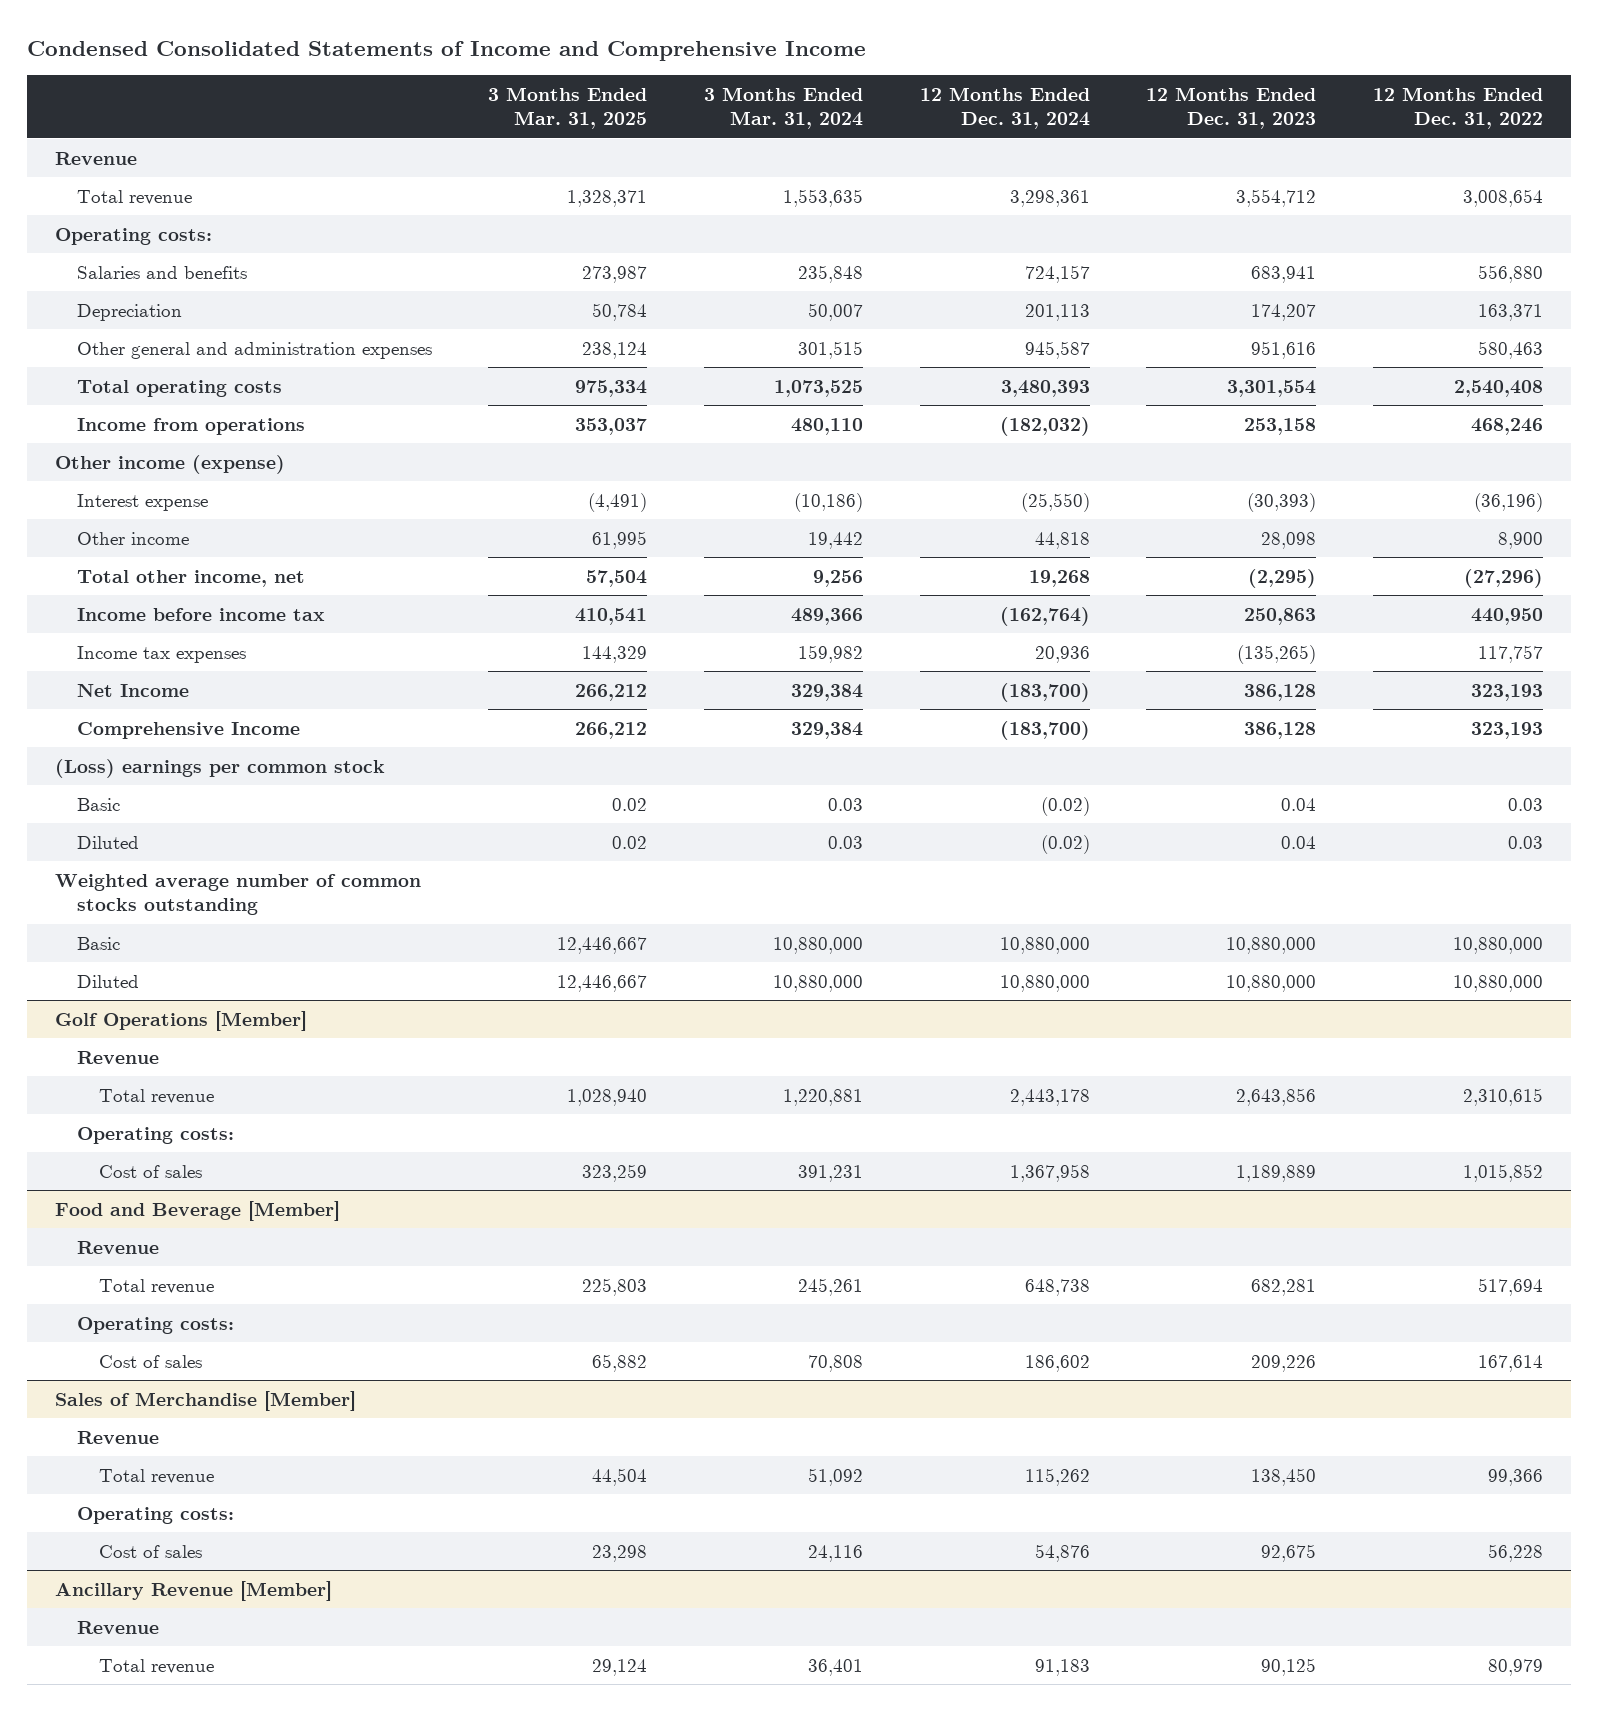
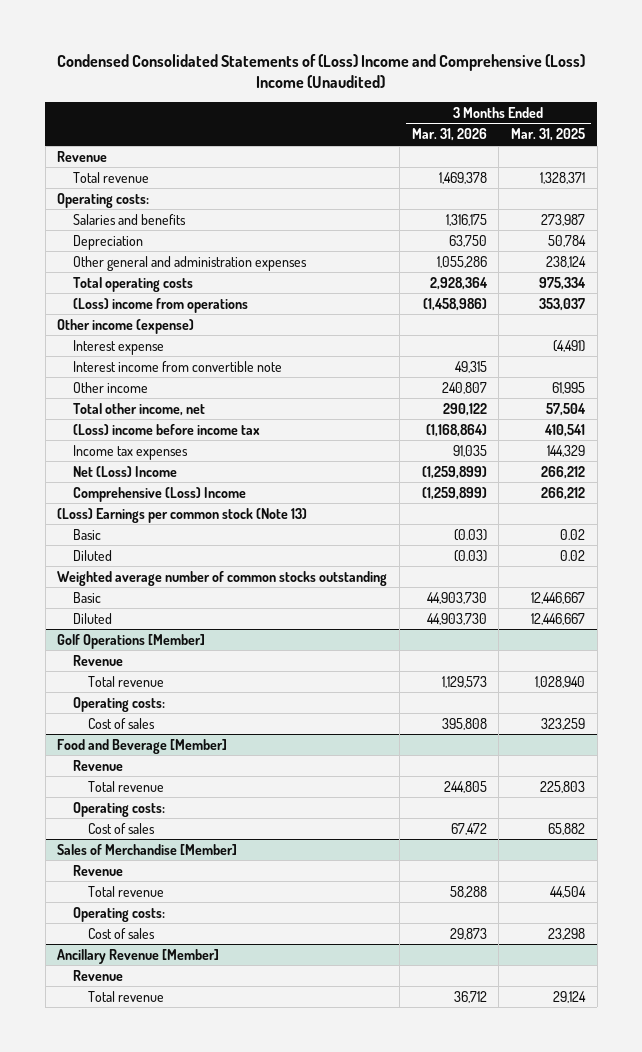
[26,41,866,62] Condensed Consolidated Statements of Income and Comprehensive Income -> [57,53,586,89] Condensed Consolidated Statements of (Loss) Income and Comprehensive (Loss) Income (Unaudited)
[704,86,864,130] 3 Months Ended Mar. 31, 2024 -> none
[919,86,1090,130] 12 Months Ended Dec. 31, 2024 -> none
[1146,86,1317,130] 12 Months Ended Dec. 31, 2023 -> none
[1372,86,1543,130] 12 Months Ended Dec. 31, 2022 -> none
none -> [411,128,487,142] Mar. 31, 2026
[76,417,305,435] Income from operations -> [72,297,248,313] (Loss) income from operations
none -> [72,360,282,372] Interest income from convertible note
[76,607,325,621] Income before income tax -> [72,423,260,435] (Loss) income before income tax
[76,683,189,697] Net Income -> [72,465,177,477] Net (Loss) Income
[76,721,300,739] Comprehensive Income -> [72,486,246,502] Comprehensive (Loss) Income
[55,758,386,778] (Loss) earnings per common stock -> [57,507,308,523] (Loss) Earnings per common stock (Note 13)

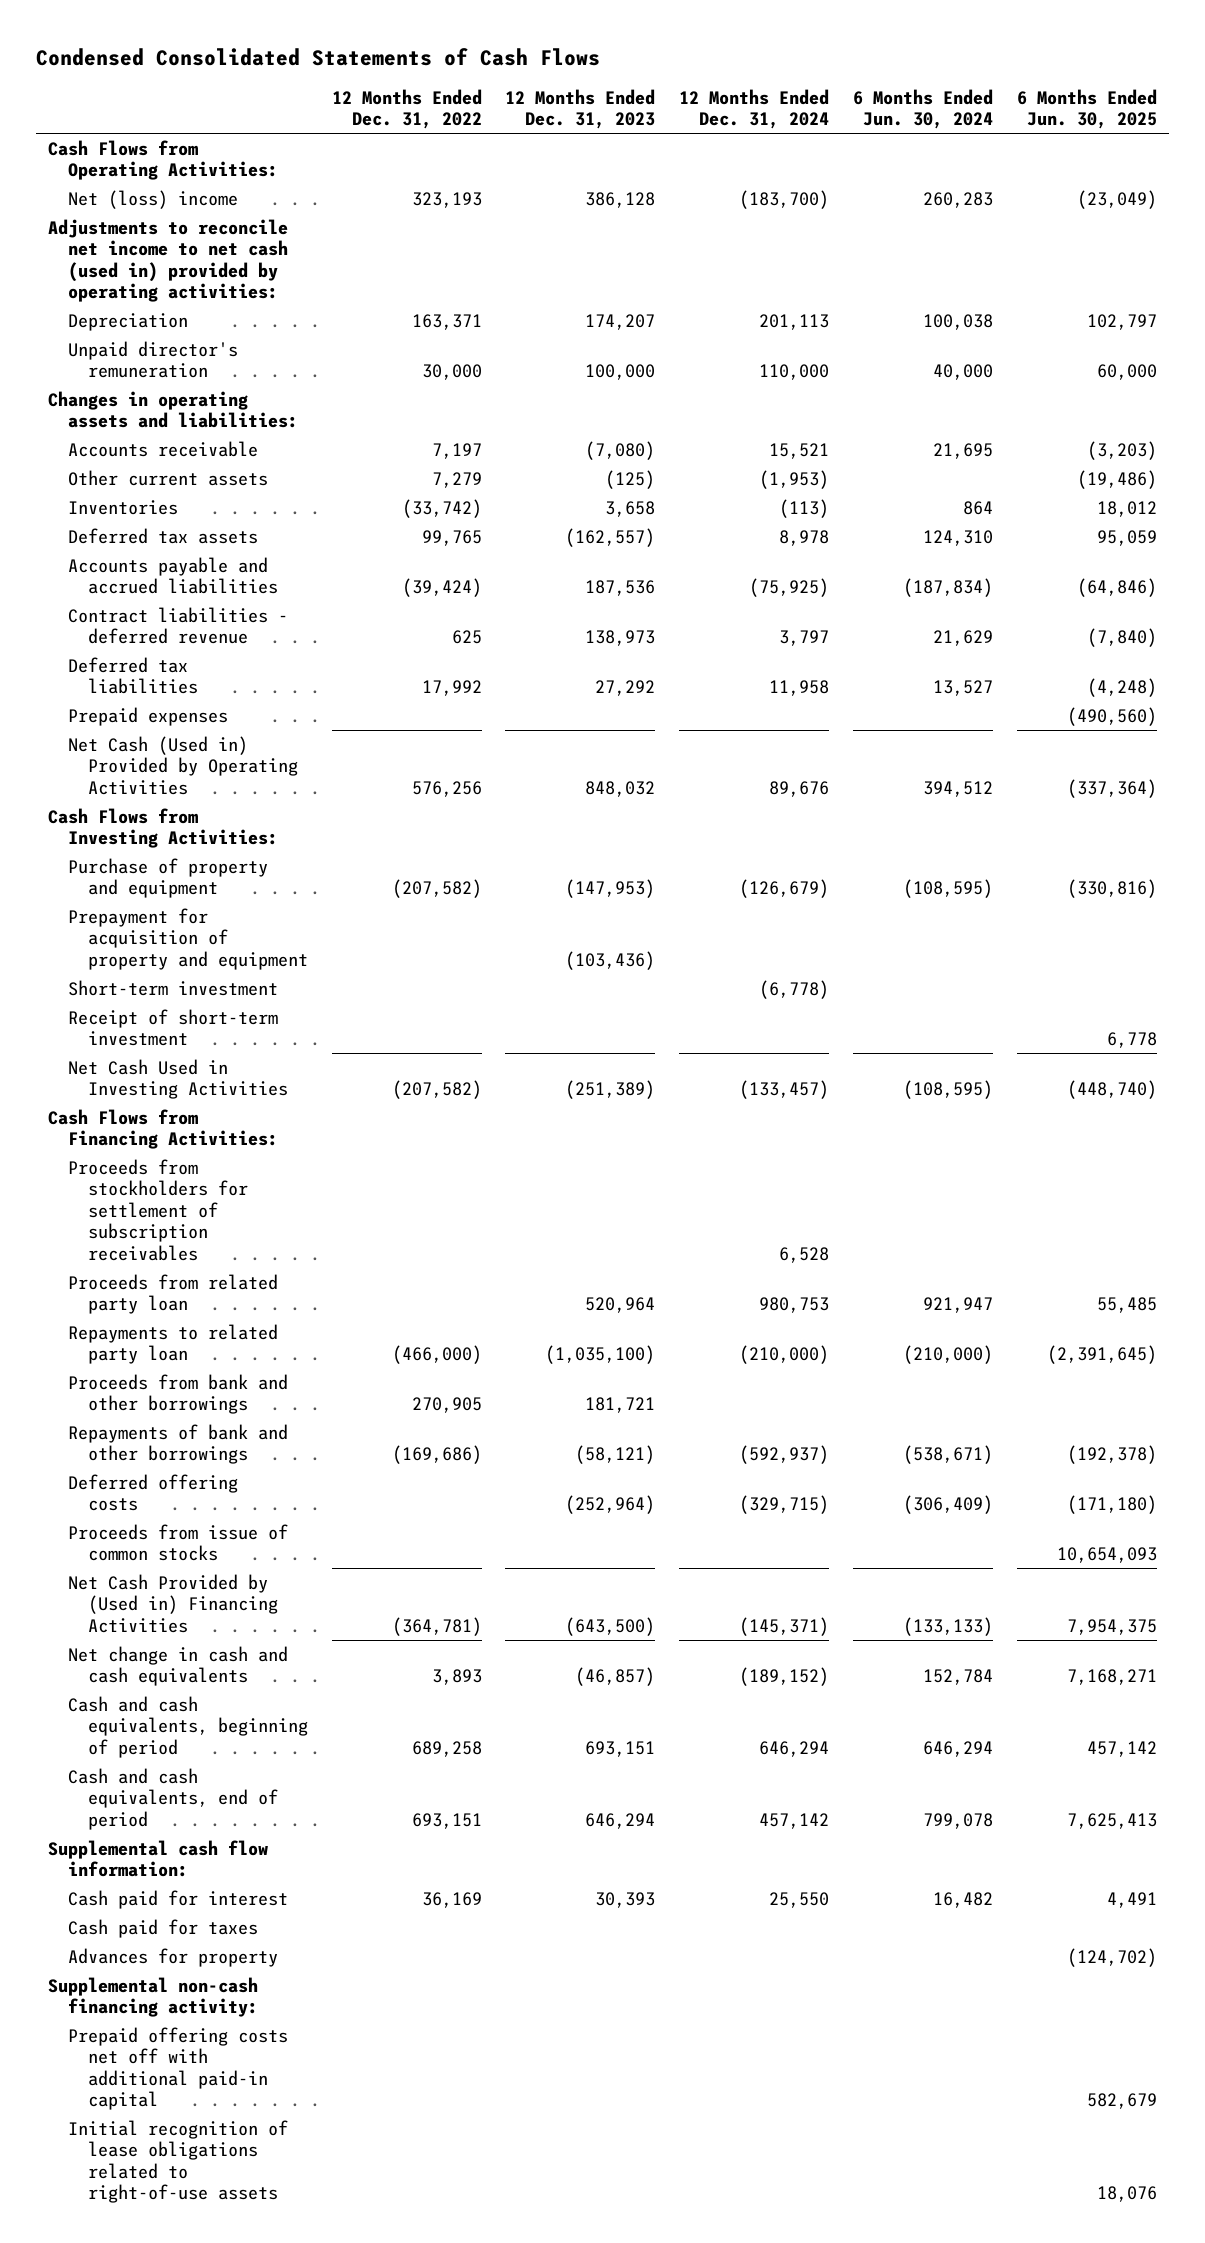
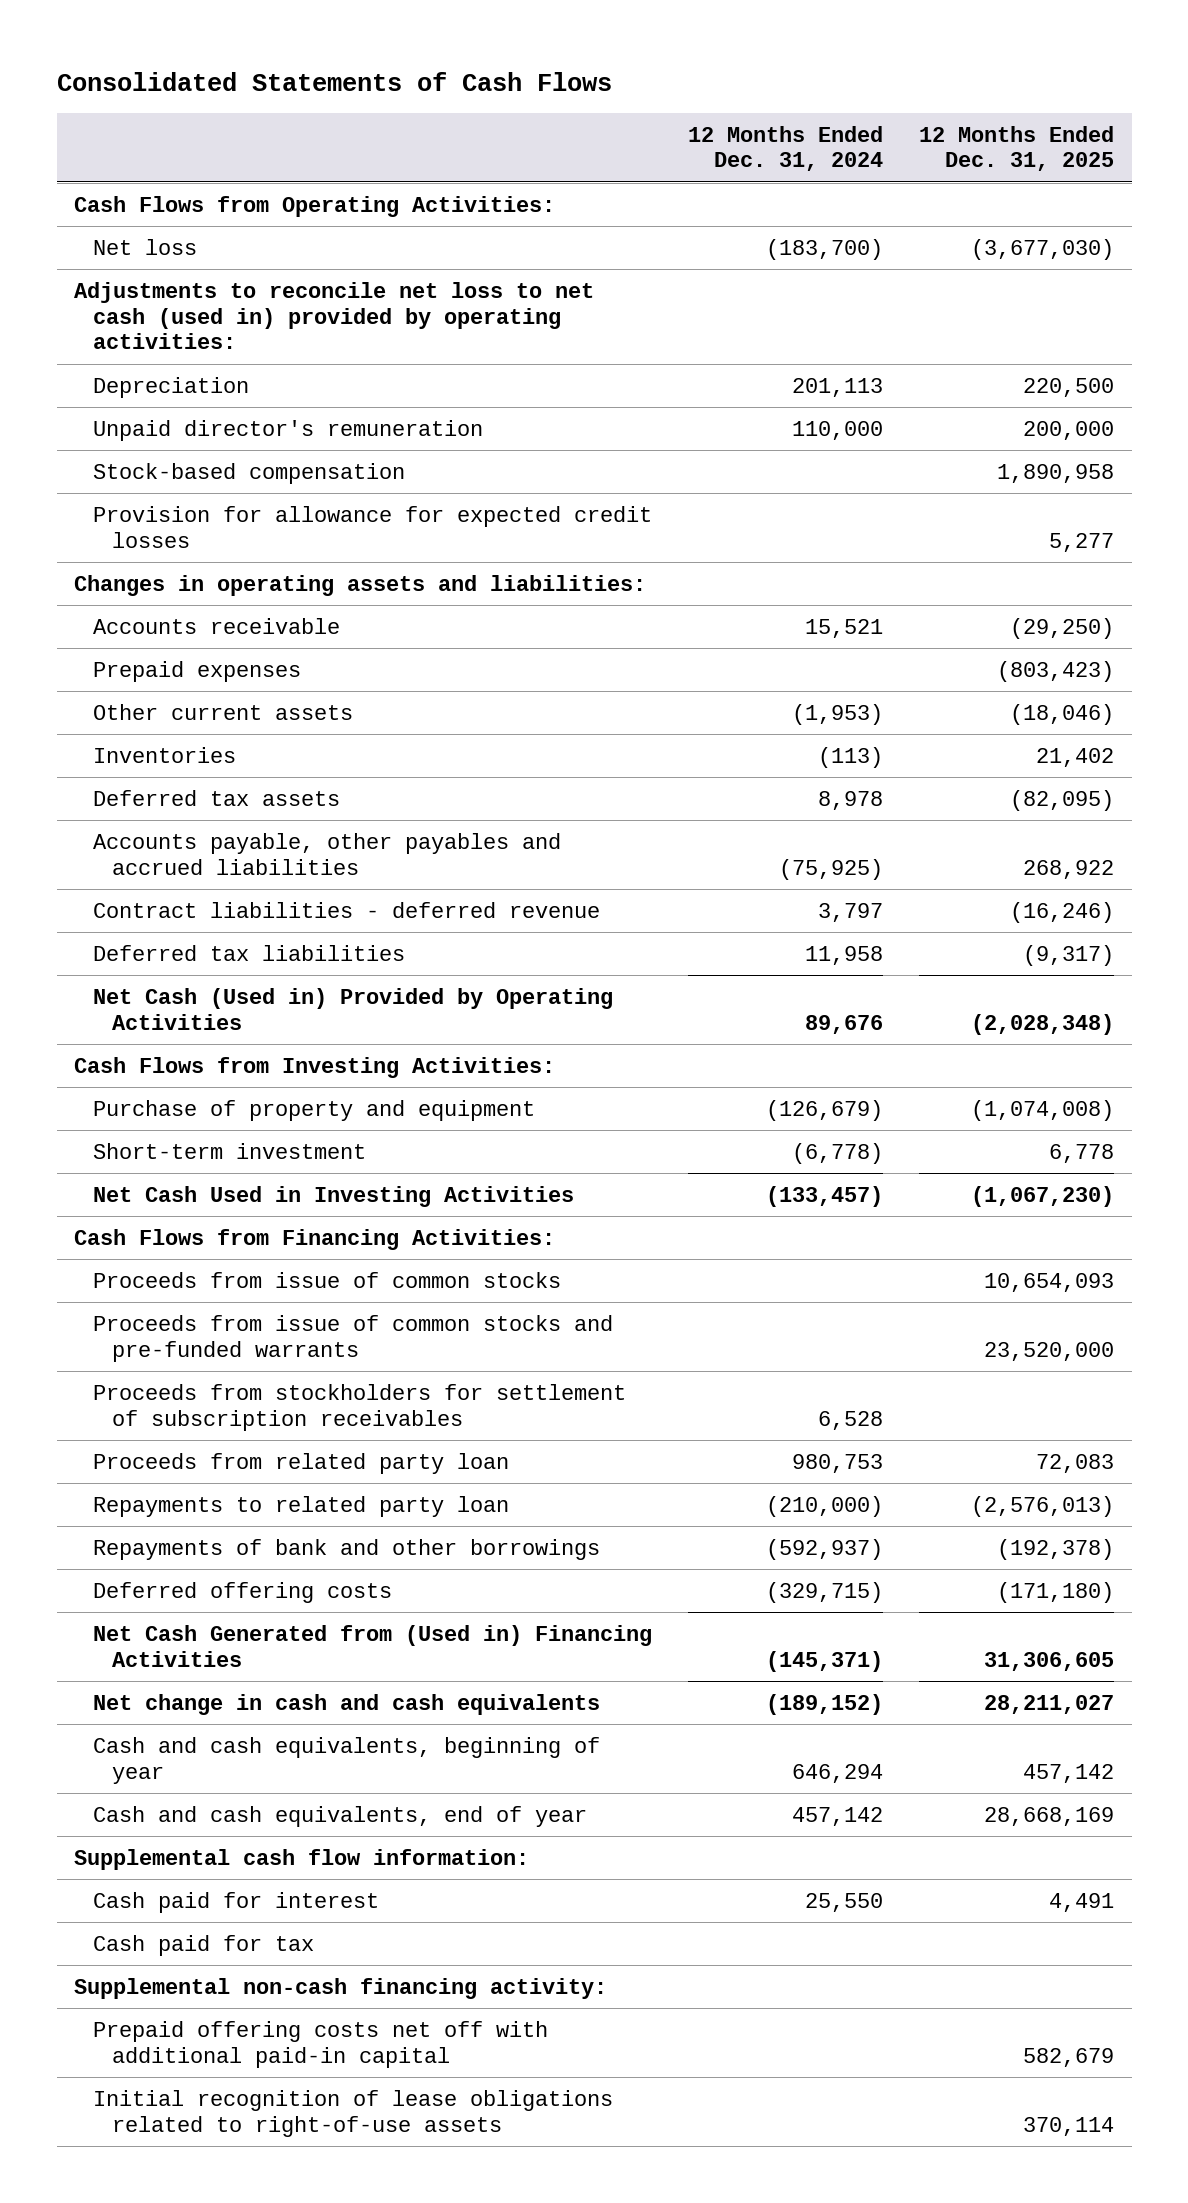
[36,47,601,66] Condensed Consolidated Statements of Cash Flows -> [56,71,612,91] Consolidated Statements of Cash Flows
[331,88,482,130] 12 Months Ended Dec. 31, 2022 -> none
[505,88,656,130] 12 Months Ended Dec. 31, 2023 -> none
[852,88,993,130] 6 Months Ended Jun. 30, 2024 -> none
[1016,88,1157,130] 6 Months Ended Jun. 30, 2025 -> none
none -> [918,125,1114,172] 12 Months Ended Dec. 31, 2025
[68,189,239,209] Net (loss) income -> [93,238,198,255] Net loss
[48,218,289,303] Adjustments to reconcile net income to net cash (used in) provided by operating activities: -> [74,281,595,350] Adjustments to reconcile net loss to net cash (used in) provided by operating activities:
none -> [93,462,406,484] Stock-based compensation
none -> [93,505,653,548] Provision for allowance for expected credit losses
[68,706,229,726] Prepaid expenses -> [93,660,302,682] Prepaid expenses
[68,556,278,595] Accounts payable and accrued liabilities -> [93,832,562,875] Accounts payable, other payables and accrued liabilities
[68,907,308,970] Prepayment for acquisition of property and equipment -> none
[68,1008,279,1047] Receipt of short-term investment -> none
[68,1523,289,1562] Proceeds from issue of common stocks -> [93,1271,562,1288] Proceeds from issue of common stocks
none -> [93,1314,614,1362] Proceeds from issue of common stocks and pre-funded warrants
[68,1373,289,1415] Proceeds from bank and other borrowings -> none
[68,1573,278,1633] Net Cash Provided by (Used in) Financing Activities -> [93,1624,653,1667] Net Cash Generated from (Used in) Financing Activities
[68,1695,308,1758] Cash and cash equivalents, beginning of period -> [93,1736,601,1784] Cash and cash equivalents, beginning of year
[68,1767,278,1830] Cash and cash equivalents, end of period -> [93,1805,588,1827] Cash and cash equivalents, end of year
[68,1947,279,1967] Advances for property -> none
[68,1918,259,1938] Cash paid for taxes -> [93,1934,315,1956] Cash paid for tax

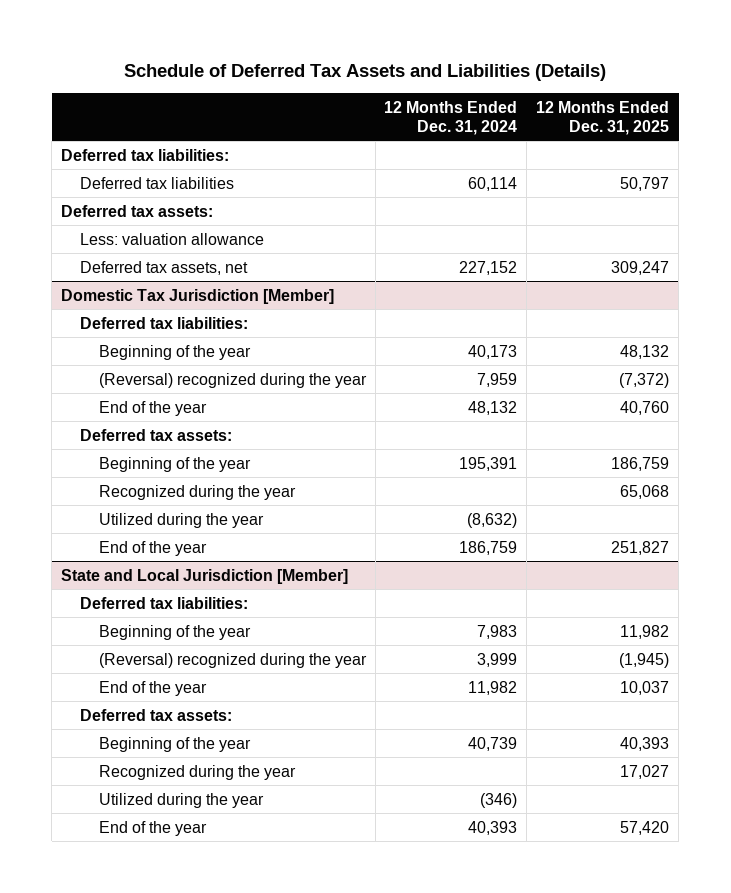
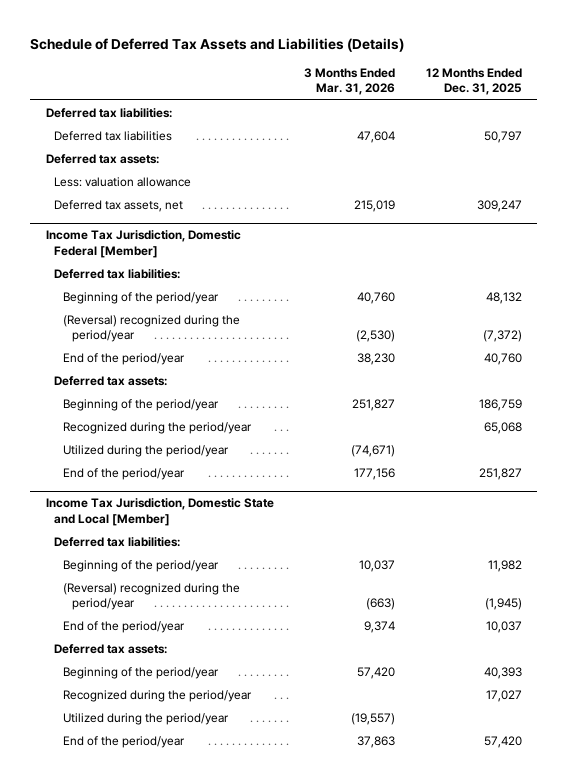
[384,100,518,135] 12 Months Ended Dec. 31, 2024 -> none
none -> [304,67,396,96] 3 Months Ended Mar. 31, 2026
[61,288,335,304] Domestic Tax Jurisdiction [Member] -> [45,230,241,258] Income Tax Jurisdiction, Domestic Federal [Member]
[98,344,251,360] Beginning of the year -> [63,291,220,304] Beginning of the period/year
[98,372,367,388] (Reversal) recognized during the year -> [63,314,241,343] (Reversal) recognized during the period/year
[98,400,207,416] End of the year -> [63,352,186,365] End of the period/year
[98,456,251,472] Beginning of the year -> [63,398,220,411] Beginning of the period/year
[98,484,296,500] Recognized during the year -> [63,421,253,434] Recognized during the period/year
[98,512,264,528] Utilized during the year -> [63,444,230,457] Utilized during the period/year
[98,540,207,556] End of the year -> [63,467,186,480] End of the period/year
[61,568,349,584] State and Local Jurisdiction [Member] -> [45,498,274,526] Income Tax Jurisdiction, Domestic State and Local [Member]
[98,624,251,640] Beginning of the year -> [63,559,220,572] Beginning of the period/year
[98,652,367,668] (Reversal) recognized during the year -> [63,582,241,611] (Reversal) recognized during the period/year
[98,680,207,696] End of the year -> [63,620,186,633] End of the period/year
[98,736,251,752] Beginning of the year -> [63,666,220,679] Beginning of the period/year
[98,764,296,780] Recognized during the year -> [63,689,253,702] Recognized during the period/year
[98,792,264,808] Utilized during the year -> [63,712,230,725] Utilized during the period/year
[98,820,207,836] End of the year -> [63,735,186,748] End of the period/year

